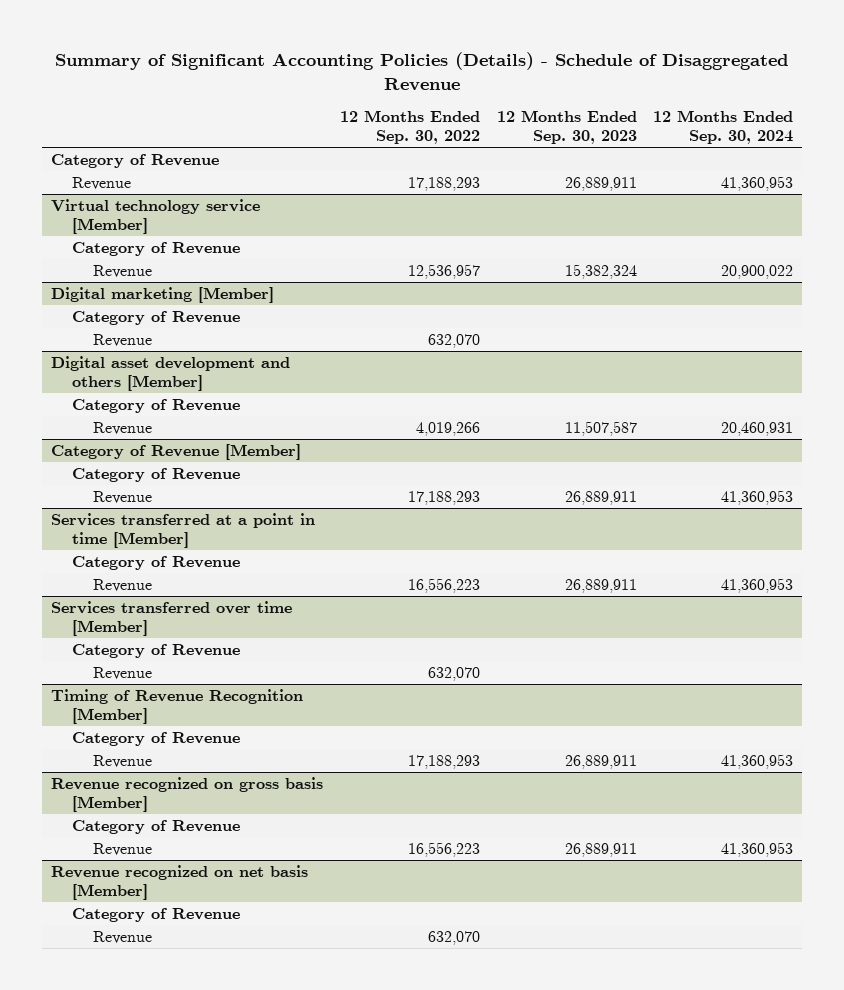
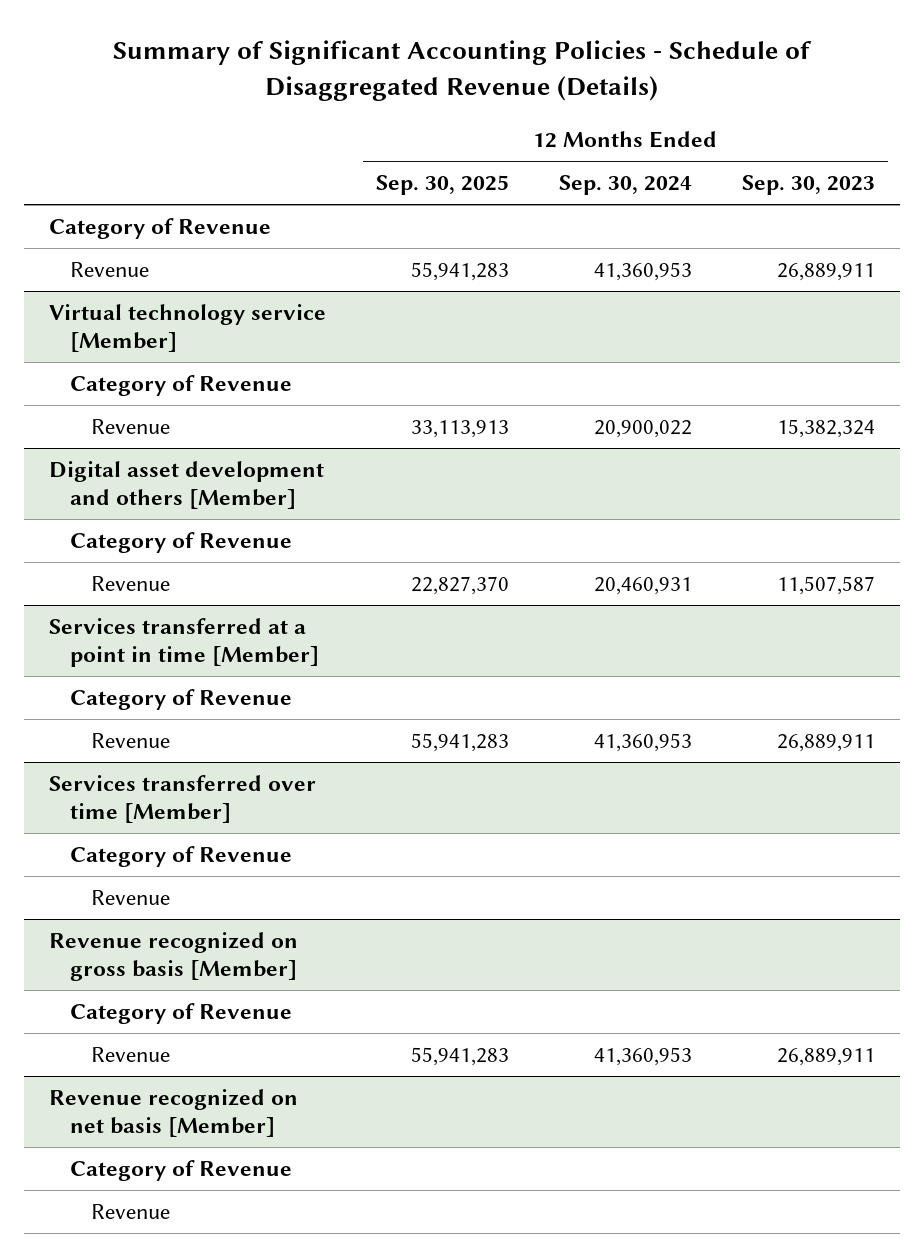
[55,52,789,91] Summary of Significant Accounting Policies (Details) - Schedule of Disaggregated Revenue -> [112,40,812,101] Summary of Significant Accounting Policies - Schedule of Disaggregated Revenue (Details)
[339,110,480,144] 12 Months Ended Sep. 30, 2022 -> none
none -> [375,175,509,196] Sep. 30, 2025
[50,286,274,303] Digital marketing [Member] -> none
[71,310,240,325] Category of Revenue -> none
[92,333,152,347] Revenue -> none
[50,443,301,460] Category of Revenue [Member] -> none
[71,467,240,482] Category of Revenue -> none
[92,490,152,504] Revenue -> none
[50,688,303,724] Timing of Revenue Recognition [Member] -> none
[71,731,240,746] Category of Revenue -> none
[92,754,152,768] Revenue -> none

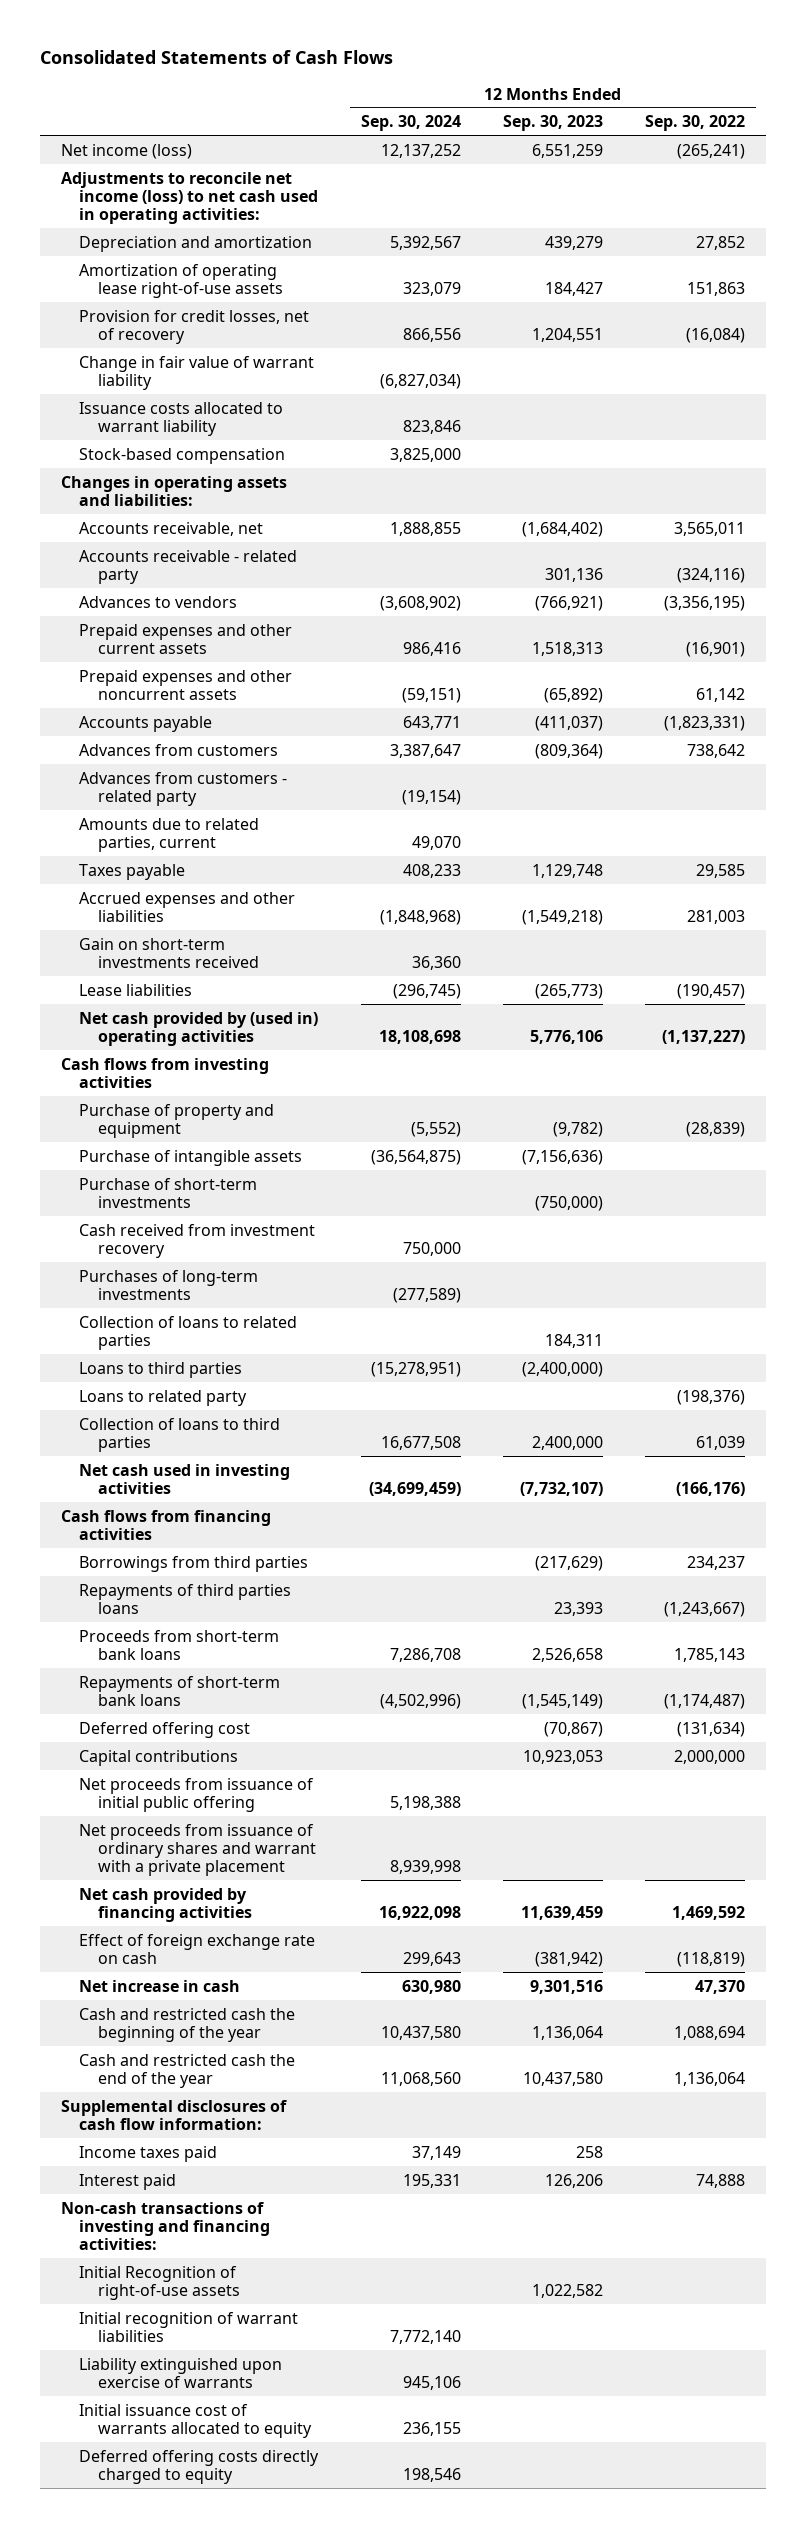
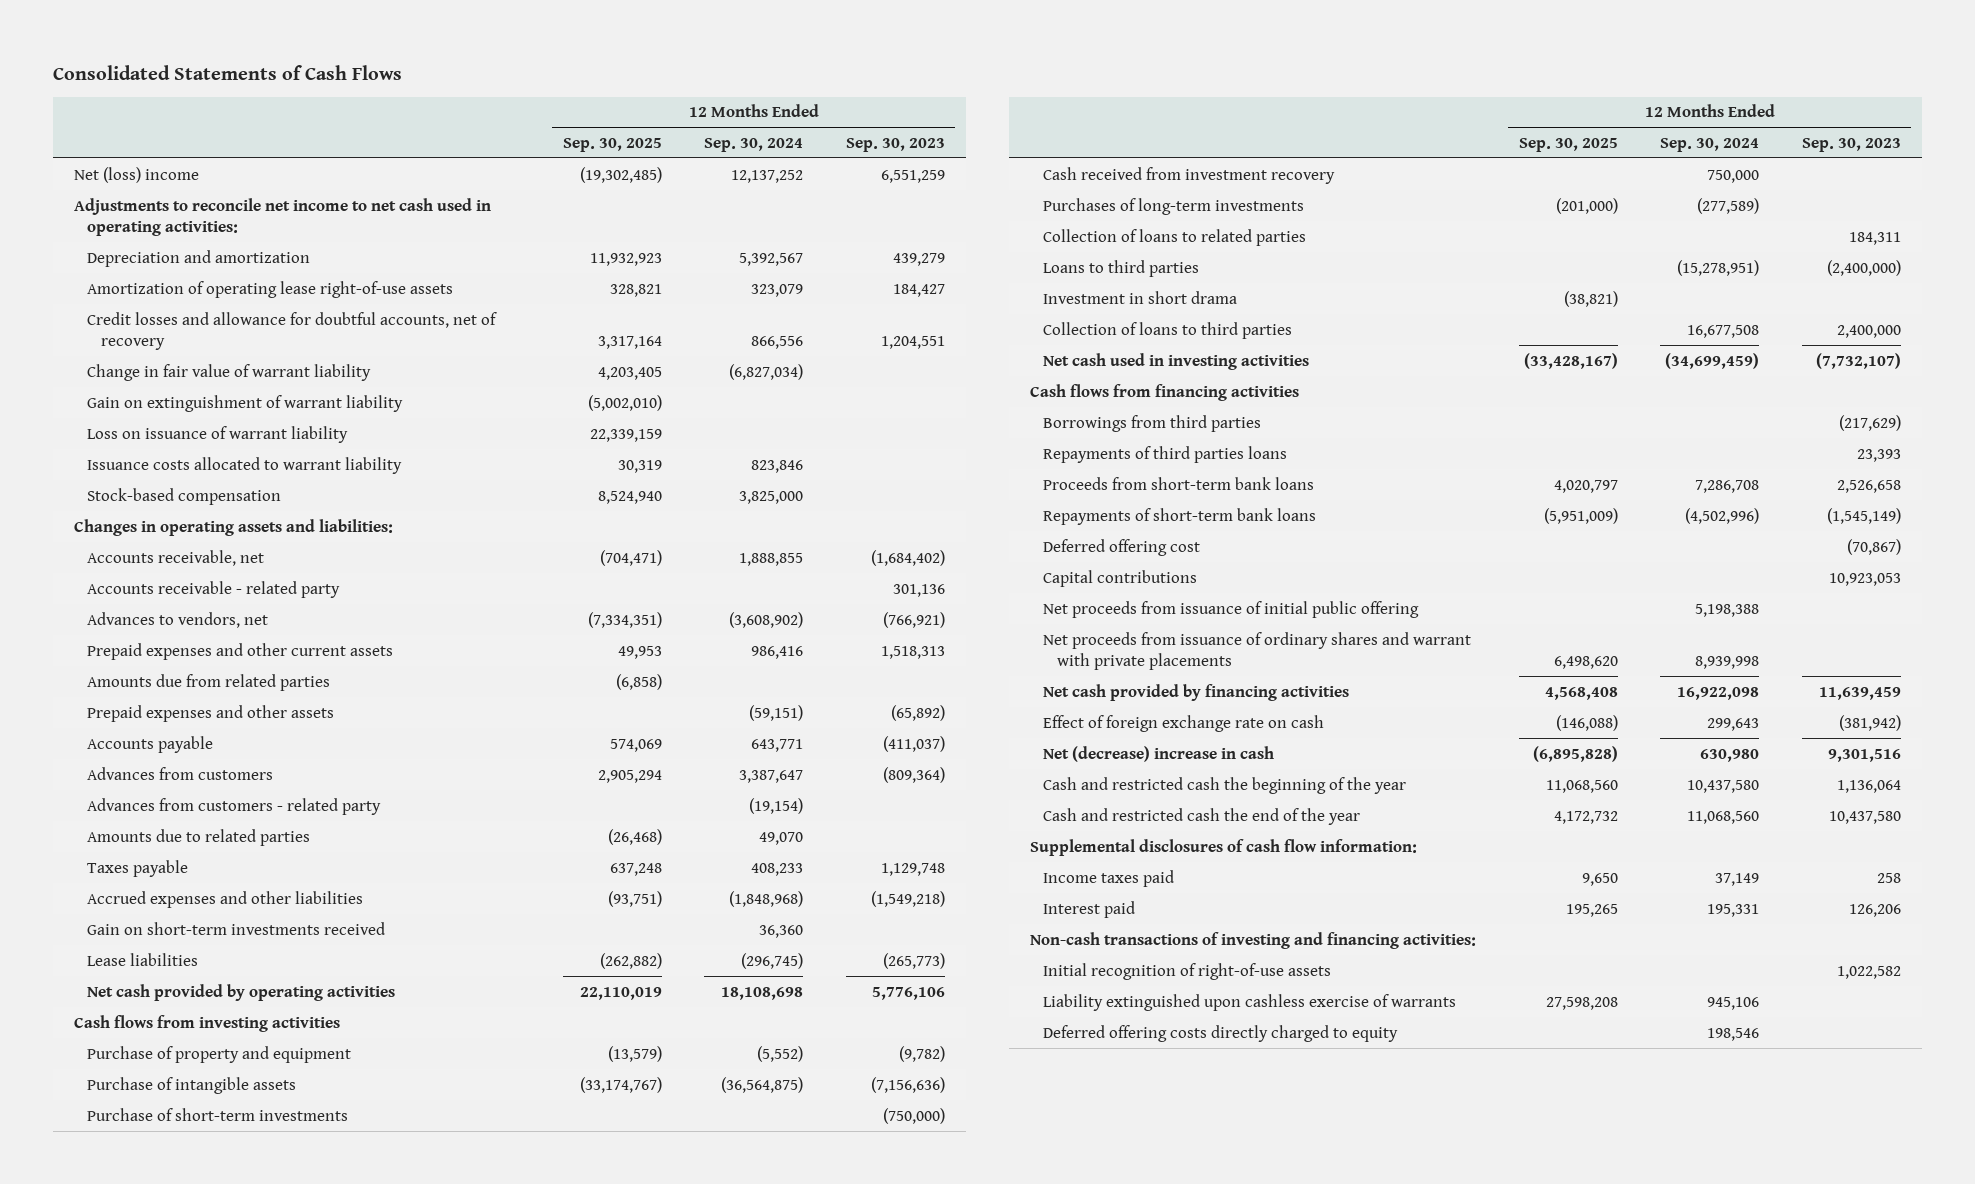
[645,115,746,132] Sep. 30, 2022 -> none
none -> [562,137,662,152] Sep. 30, 2025
[60,143,192,159] Net income (loss) -> [74,166,200,183] Net (loss) income
[60,171,319,225] Adjustments to reconcile net income (loss) to net cash used in operating activities: -> [74,197,492,236] Adjustments to reconcile net income to net cash used in operating activities:
[79,309,310,344] Provision for credit losses, net of recovery -> [87,311,498,350] Credit losses and allowance for doubtful accounts, net of recovery
none -> [87,394,404,412] Gain on extinguishment of warrant liability
none -> [87,425,349,443] Loss on issuance of warrant liability
[79,595,238,608] Advances to vendors -> [87,611,269,628] Advances to vendors, net
none -> [87,673,331,691] Amounts due from related parties
[79,669,293,700] Prepaid expenses and other noncurrent assets -> [87,704,335,722] Prepaid expenses and other assets
[79,817,260,852] Amounts due to related parties, current -> [87,828,311,846] Amounts due to related parties
[79,1011,319,1046] Net cash provided by (used in) operating activities -> [87,983,396,1001] Net cash provided by operating activities
[79,1389,248,1406] Loans to related party -> none
none -> [1043,290,1238,304] Investment in short drama
[79,1823,316,1877] Net proceeds from issuance of ordinary shares and warrant with a private placement -> [1043,631,1472,670] Net proceeds from issuance of ordinary shares and warrant with private placements
[79,1979,241,1992] Net increase in cash -> [1043,745,1275,762] Net (decrease) increase in cash
[79,2311,299,2342] Initial recognition of warrant liabilities -> none
[79,2403,312,2438] Initial issuance cost of warrants allocated to equity -> none
[79,2265,240,2300] Initial Recognition of right-of-use assets -> [1043,962,1332,980] Initial recognition of right-of-use assets
[79,2357,283,2388] Liability extinguished upon exercise of warrants -> [1043,993,1457,1011] Liability extinguished upon cashless exercise of warrants

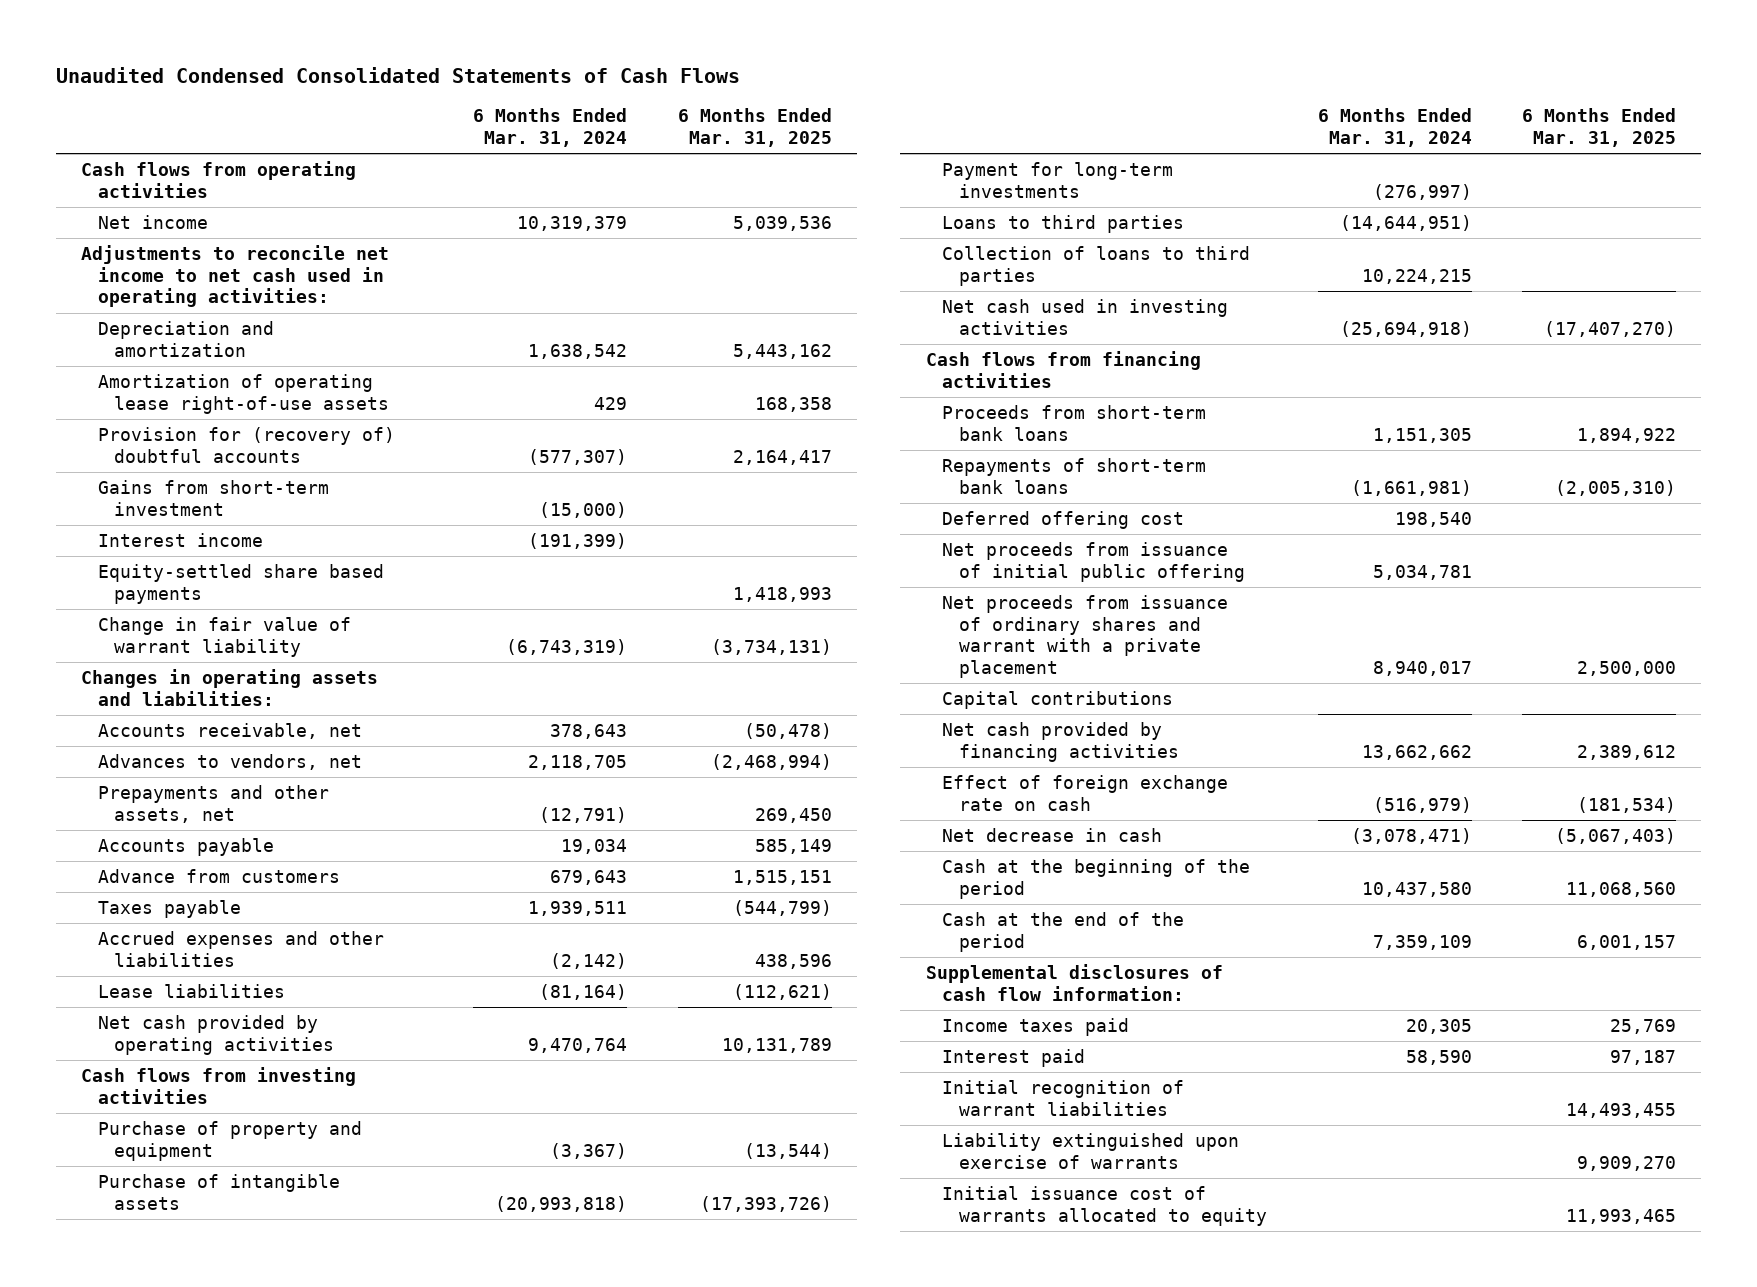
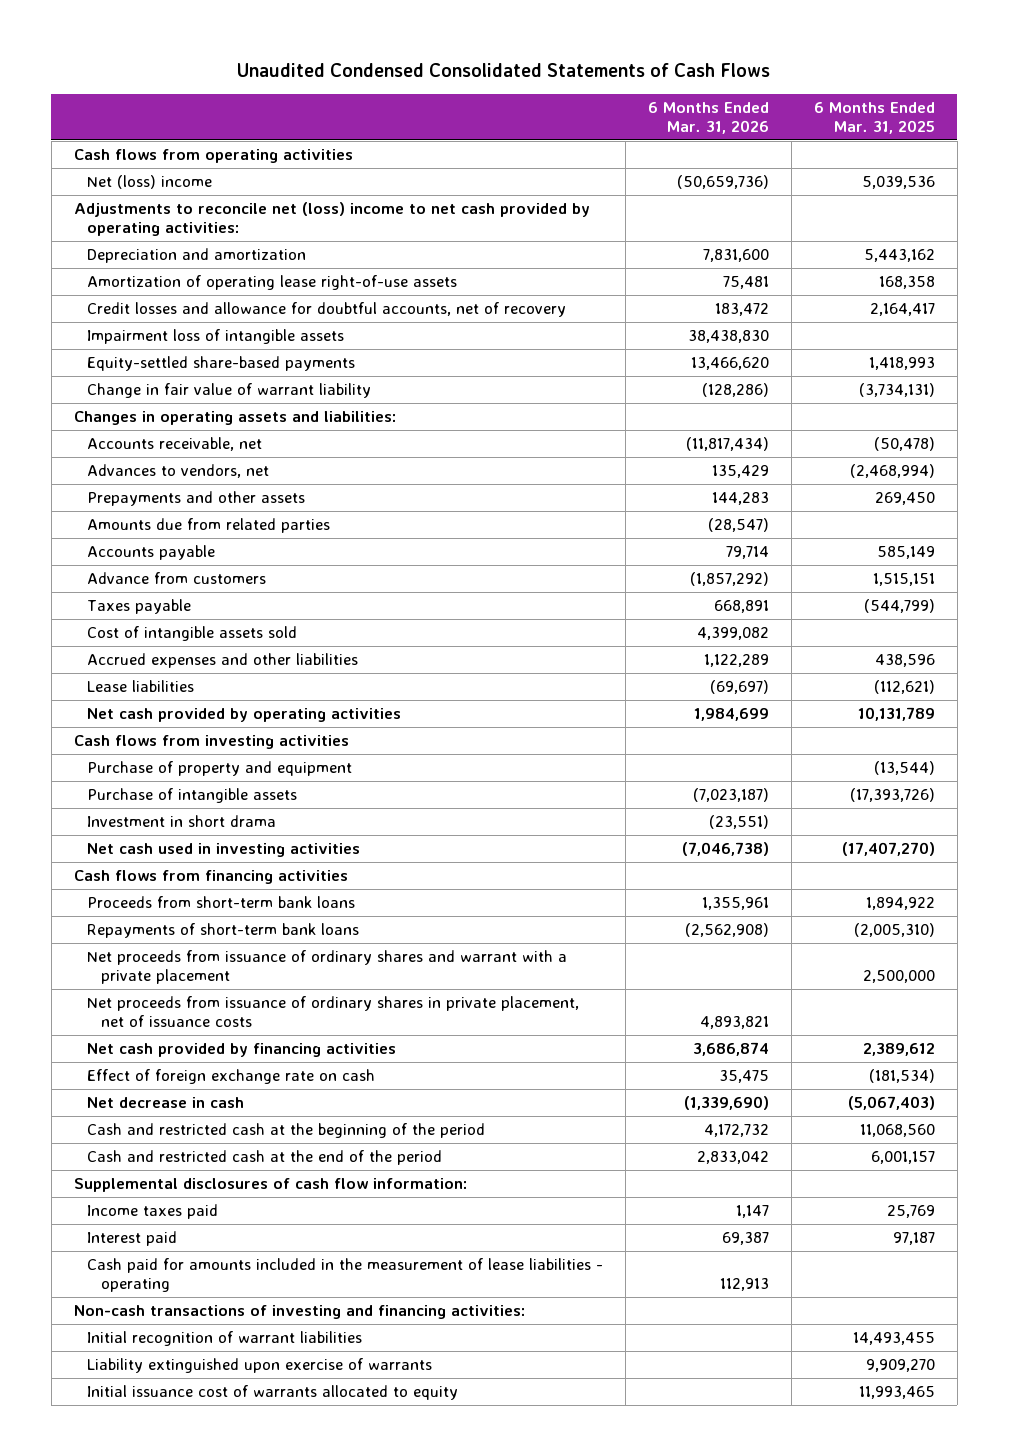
[472,108,627,147] 6 Months Ended Mar. 31, 2024 -> none
none -> [648,101,770,134] 6 Months Ended Mar. 31, 2026
[97,214,208,229] Net income -> [87,175,213,190] Net (loss) income
[81,244,390,308] Adjustments to reconcile net income to net cash used in operating activities: -> [73,202,590,237] Adjustments to reconcile net (loss) income to net cash provided by operating activities:
[97,479,329,516] Gains from short-term investment -> none
[97,532,263,547] Interest income -> none
[97,426,395,463] Provision for (recovery of) doubtful accounts -> [87,302,567,318] Credit losses and allowance for doubtful accounts, net of recovery
none -> [87,329,345,345] Impairment loss of intangible assets
[97,563,384,604] Equity-settled share based payments -> [87,356,356,372] Equity-settled share-based payments
[97,784,329,823] Prepayments and other assets, net -> [87,491,306,507] Prepayments and other assets
none -> [87,518,331,534] Amounts due from related parties
none -> [87,626,298,642] Cost of intangible assets sold
[942,161,1174,198] Payment for long-term investments -> none
[942,214,1185,233] Loans to third parties -> none
[942,245,1251,286] Collection of loans to third parties -> none
none -> [87,815,277,828] Investment in short drama
[942,510,1185,529] Deferred offering cost -> none
[942,541,1245,582] Net proceeds from issuance of initial public offering -> none
[942,690,1174,709] Capital contributions -> none
none -> [87,996,580,1028] Net proceeds from issuance of ordinary shares in private placement, net of issuance costs
[942,858,1251,899] Cash at the beginning of the period -> [87,1123,486,1139] Cash and restricted cash at the beginning of the period
[942,911,1185,952] Cash at the end of the period -> [87,1150,443,1166] Cash and restricted cash at the end of the period
none -> [87,1258,604,1293] Cash paid for amounts included in the measurement of lease liabilities - operating
none -> [73,1305,525,1320] Non-cash transactions of investing and financing activities:

